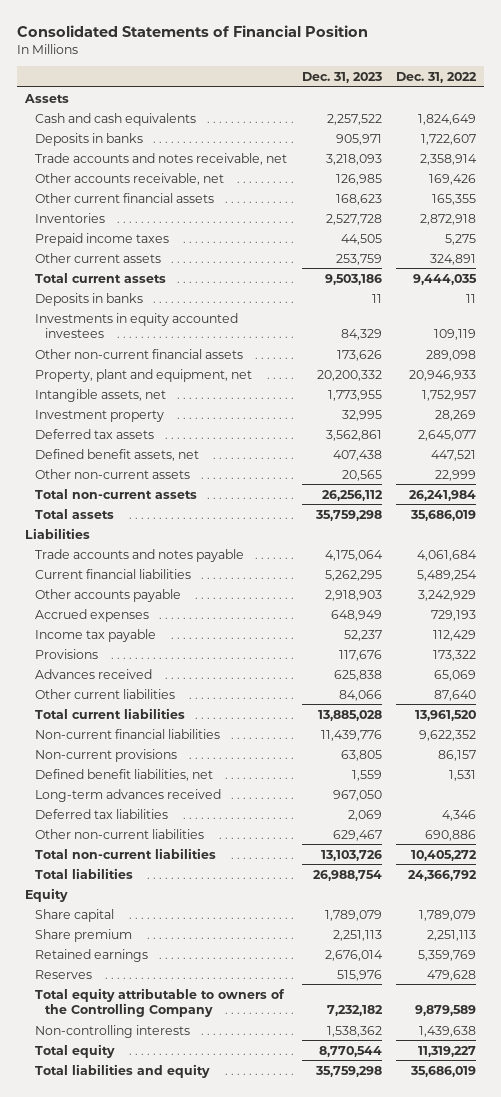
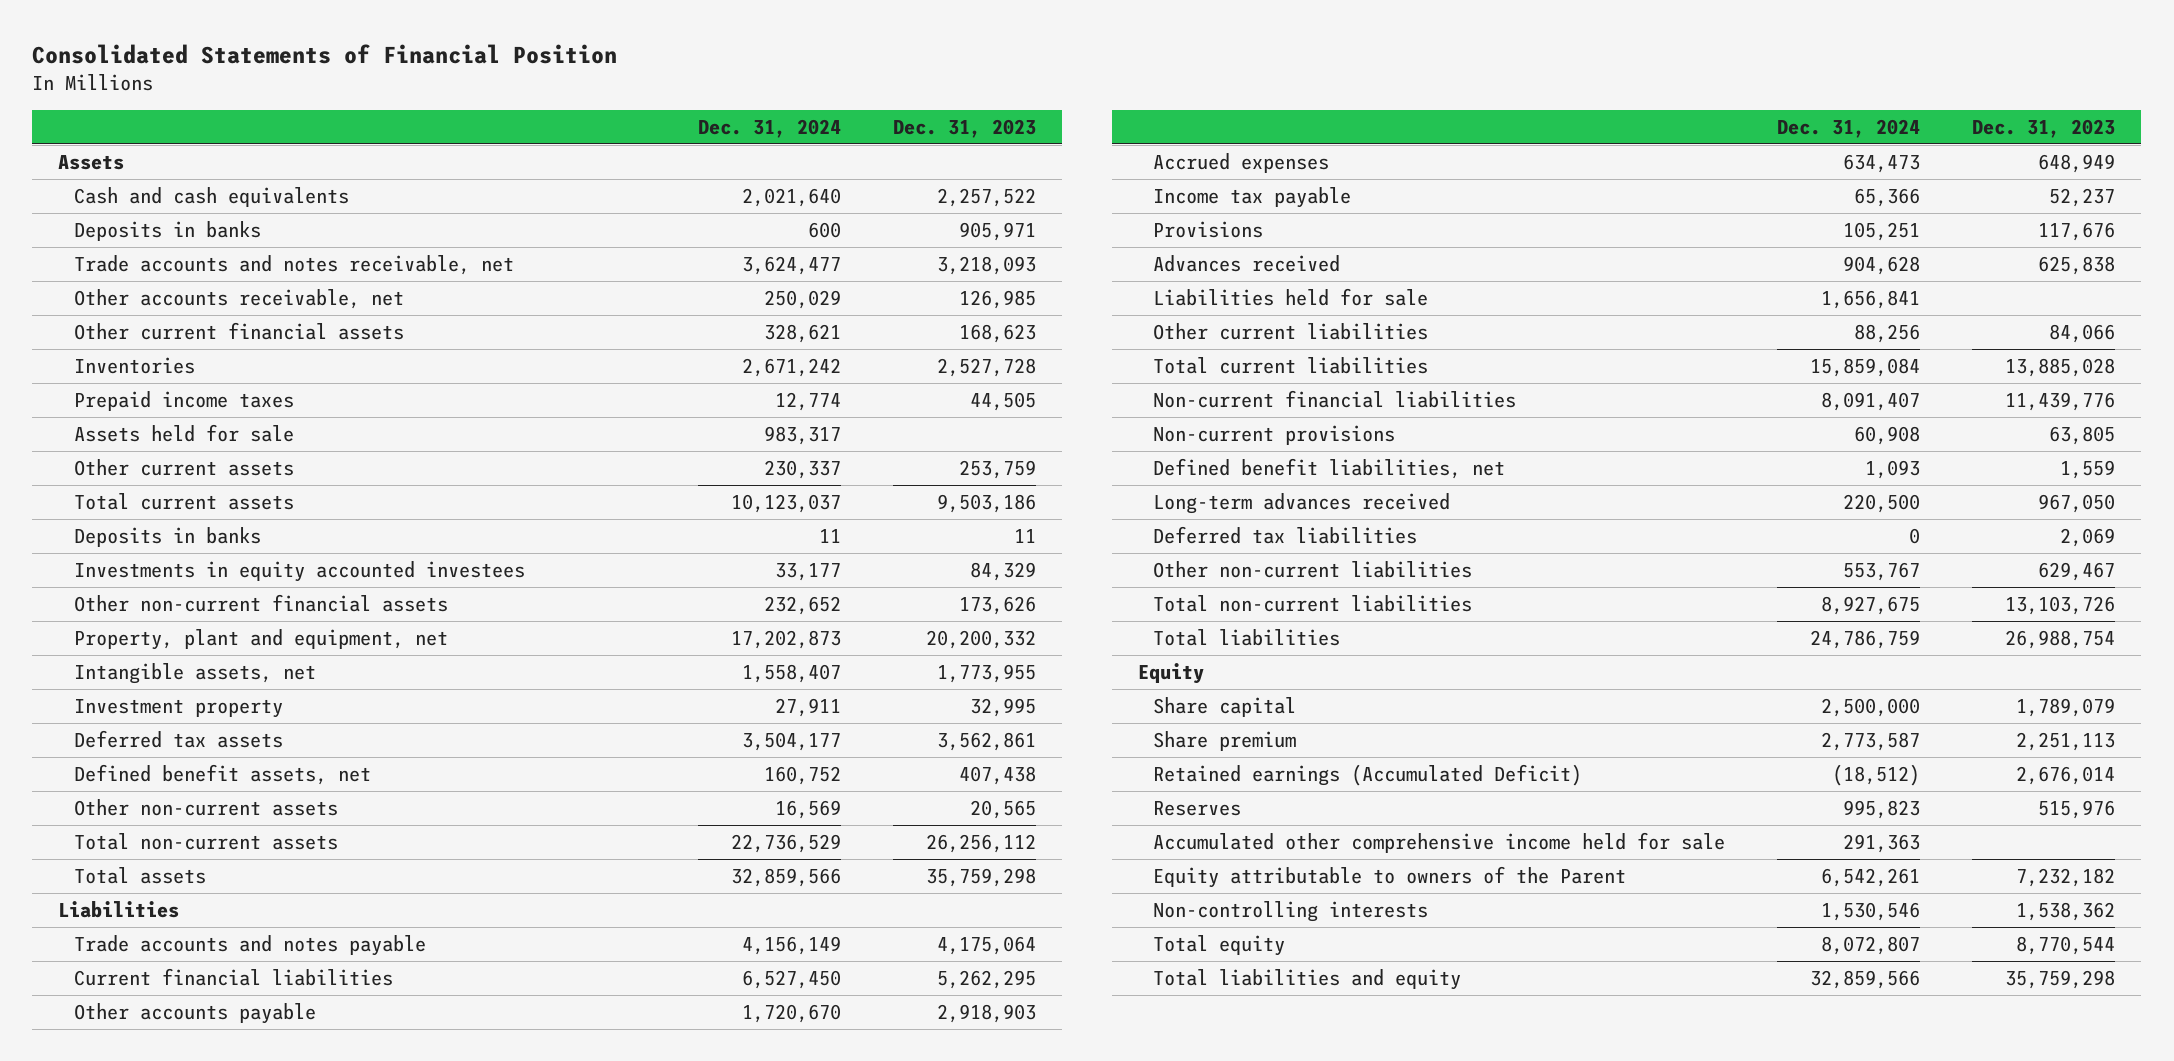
[396,71,478,83] Dec. 31, 2022 -> none
none -> [697,118,841,138] Dec. 31, 2024
none -> [73,423,294,442] Assets held for sale
none -> [1152,287,1428,306] Liabilities held for sale
[35,948,149,962] Retained earnings -> [1152,763,1582,786] Retained earnings (Accumulated Deficit)
none -> [1152,831,1725,853] Accumulated other comprehensive income held for sale
[35,987,286,1018] Total equity attributable to owners of the Controlling Company -> [1152,865,1626,888] Equity attributable to owners of the Parent

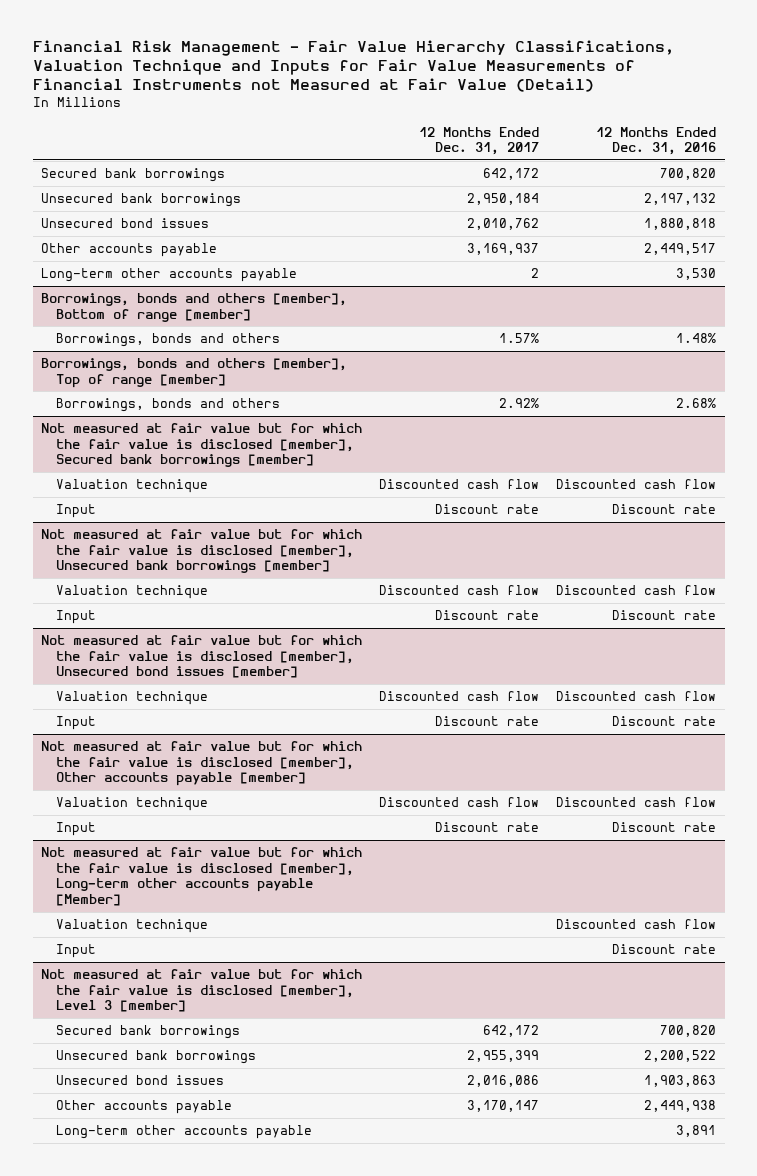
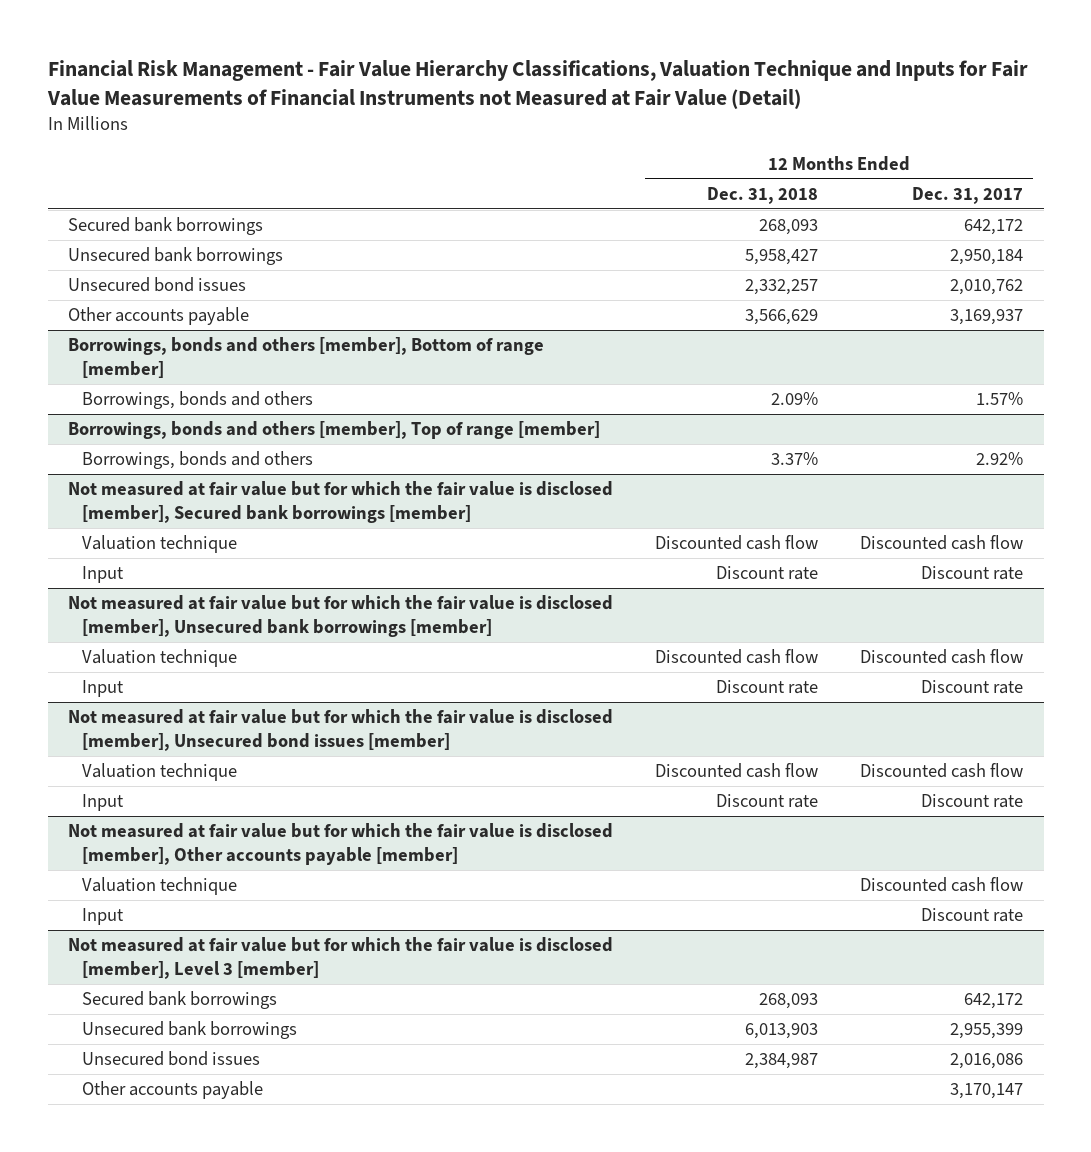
[596,126,717,156] 12 Months Ended Dec. 31, 2016 -> none
none -> [707,186,819,204] Dec. 31, 2018
[41,268,298,283] Long-term other accounts payable -> none
[41,847,363,907] Not measured at fair value but for which the fair value is disclosed [member], Long-term other accounts payable [Member] -> none
[56,919,209,934] Valuation technique -> none
[56,944,97,959] Input -> none
[56,1125,313,1140] Long-term other accounts payable -> none

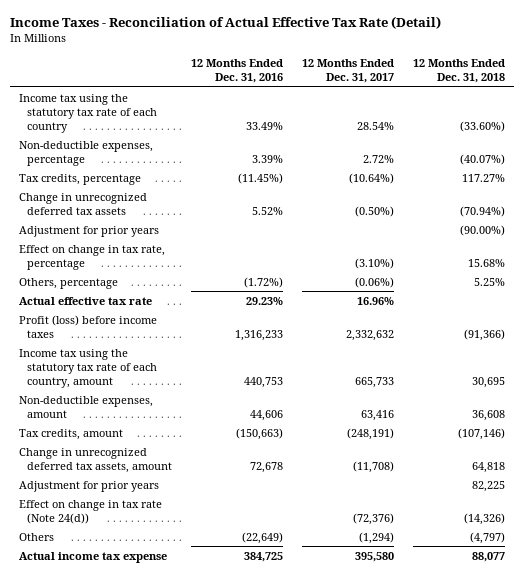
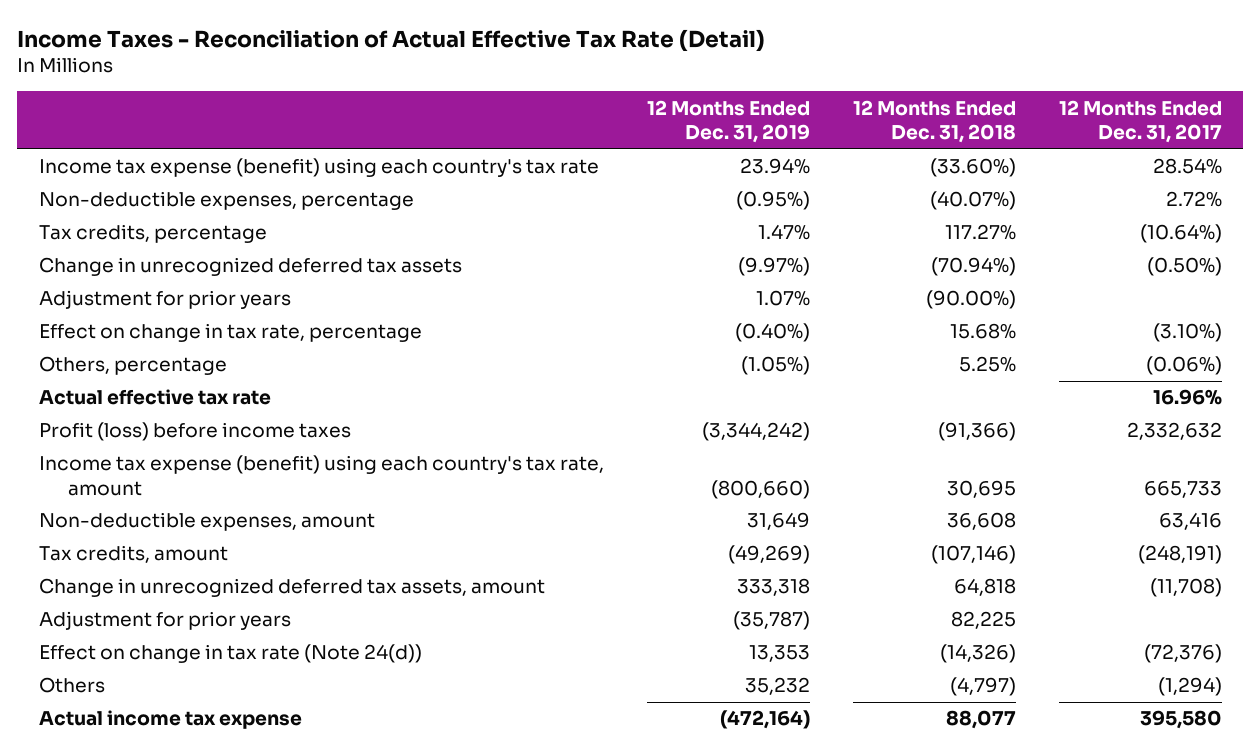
[191,59,284,84] 12 Months Ended Dec. 31, 2016 -> none
none -> [646,99,810,144] 12 Months Ended Dec. 31, 2019
[19,93,158,133] Income tax using the statutory tax rate of each country -> [38,158,599,178] Income tax expense (benefit) using each country's tax rate
[19,348,158,388] Income tax using the statutory tax rate of each country, amount -> [38,455,604,496] Income tax expense (benefit) using each country's tax rate, amount

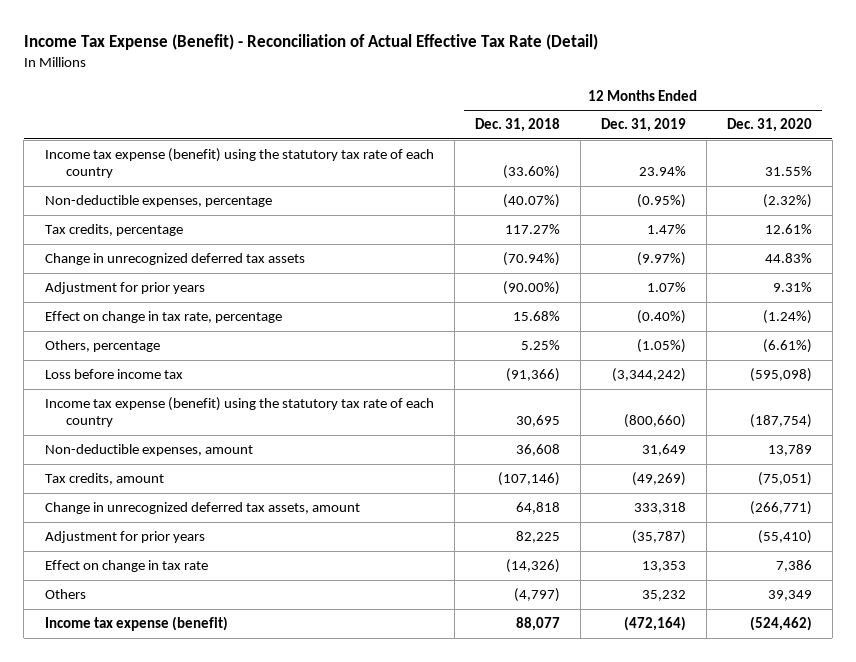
[17,28,766,52] Income Taxes - Reconciliation of Actual Effective Tax Rate (Detail) -> [23,33,598,50] Income Tax Expense (Benefit) - Reconciliation of Actual Effective Tax Rate (Detail)
[1058,99,1222,144] 12 Months Ended Dec. 31, 2017 -> none
none -> [726,118,812,133] Dec. 31, 2020
[38,158,599,178] Income tax expense (benefit) using each country's tax rate -> [44,148,434,179] Income tax expense (benefit) using the statutory tax rate of each country
[38,389,271,406] Actual effective tax rate -> none
[38,422,351,442] Profit (loss) before income taxes -> [44,369,183,380] Loss before income tax
[38,455,604,496] Income tax expense (benefit) using each country's tax rate, amount -> [44,397,434,428] Income tax expense (benefit) using the statutory tax rate of each country
[38,644,422,664] Effect on change in tax rate (Note 24(d)) -> [44,560,208,573] Effect on change in tax rate
[38,710,302,730] Actual income tax expense -> [44,616,228,632] Income tax expense (benefit)

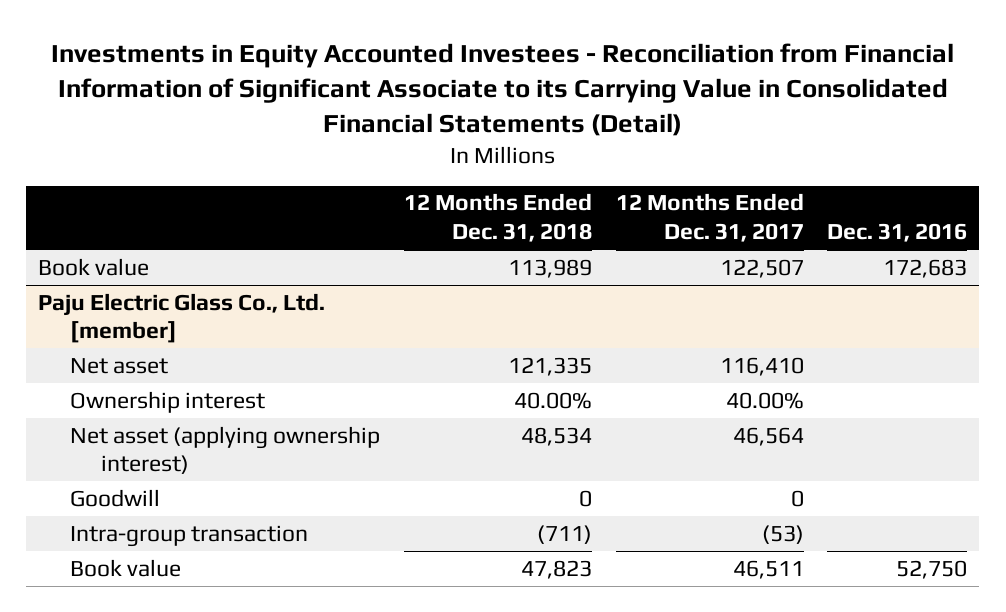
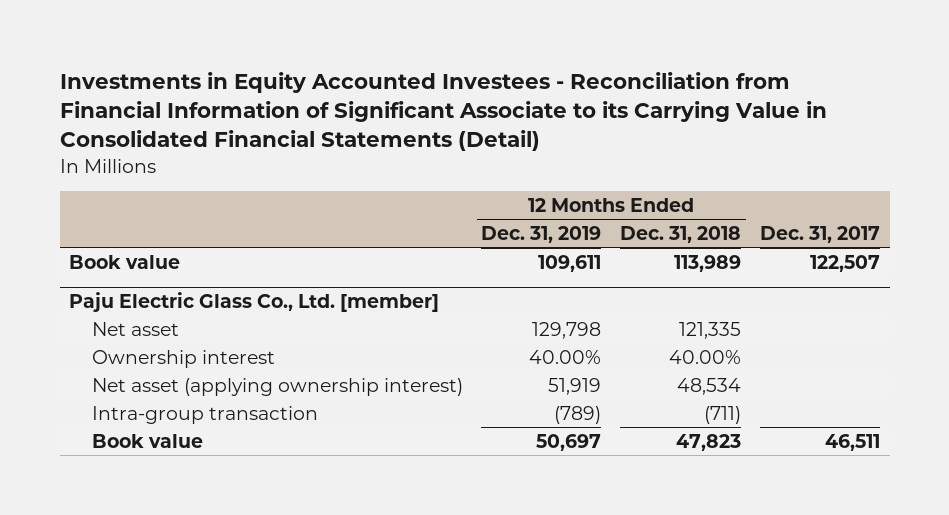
[615,193,804,243] 12 Months Ended Dec. 31, 2017 -> none
[827,223,968,243] Dec. 31, 2016 -> none
none -> [481,225,602,243] Dec. 31, 2019
none -> [760,225,881,243] Dec. 31, 2017
[69,488,160,507] Goodwill -> none

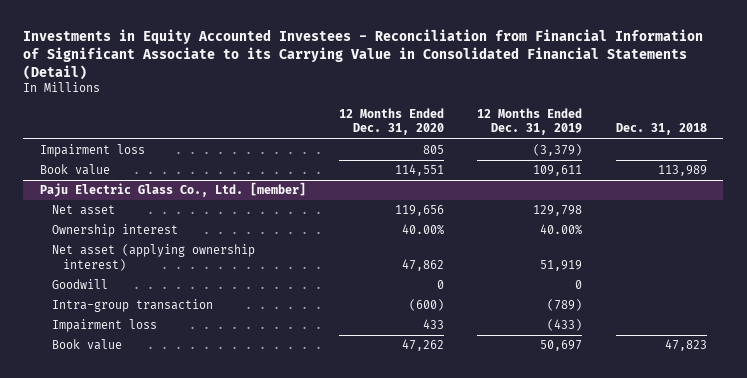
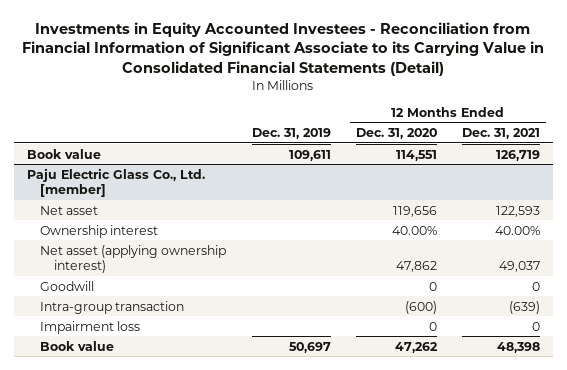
[477,107,583,136] 12 Months Ended Dec. 31, 2019 -> none
[615,123,707,136] Dec. 31, 2018 -> none
none -> [251,128,331,140] Dec. 31, 2019
none -> [462,128,541,140] Dec. 31, 2021
[39,144,145,158] Impairment loss -> none
[423,319,445,330] 433 -> [428,321,437,331] 0

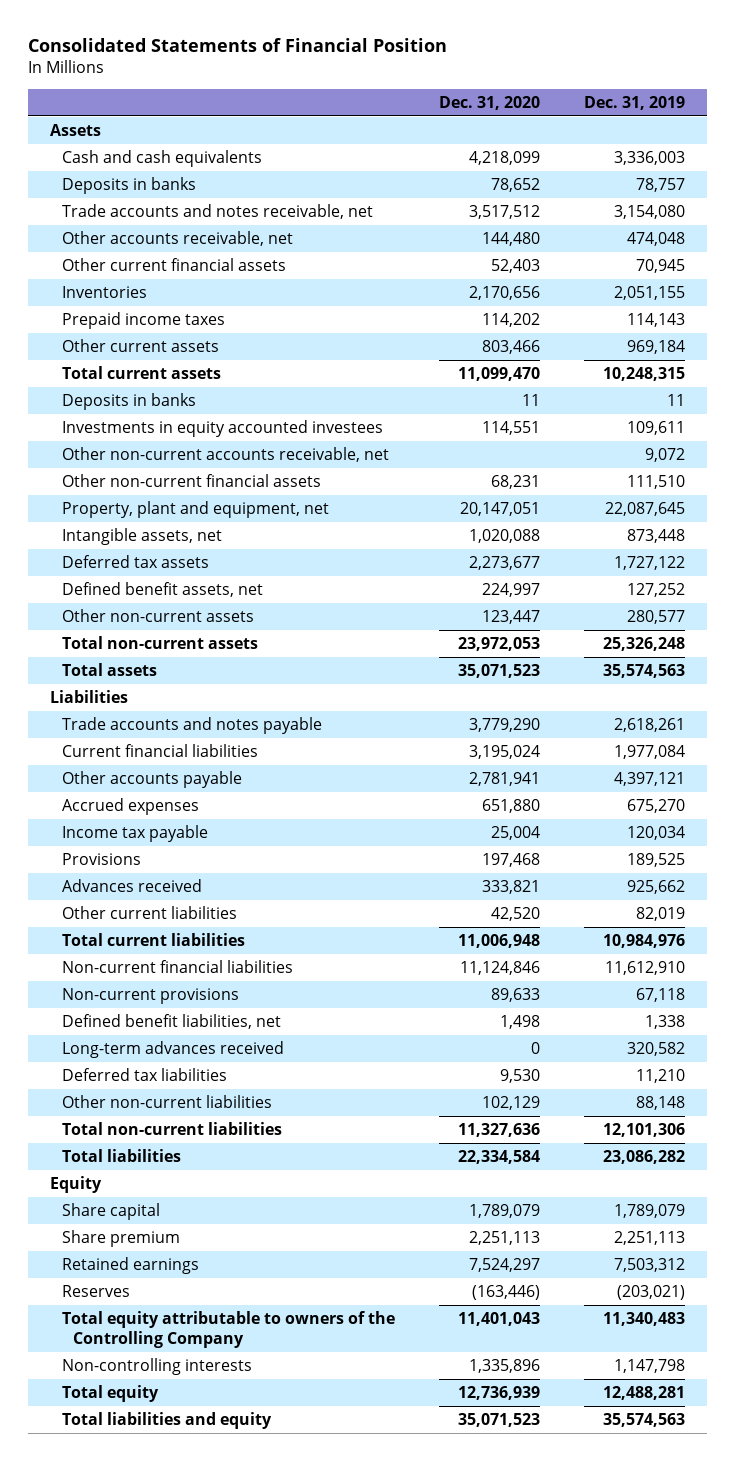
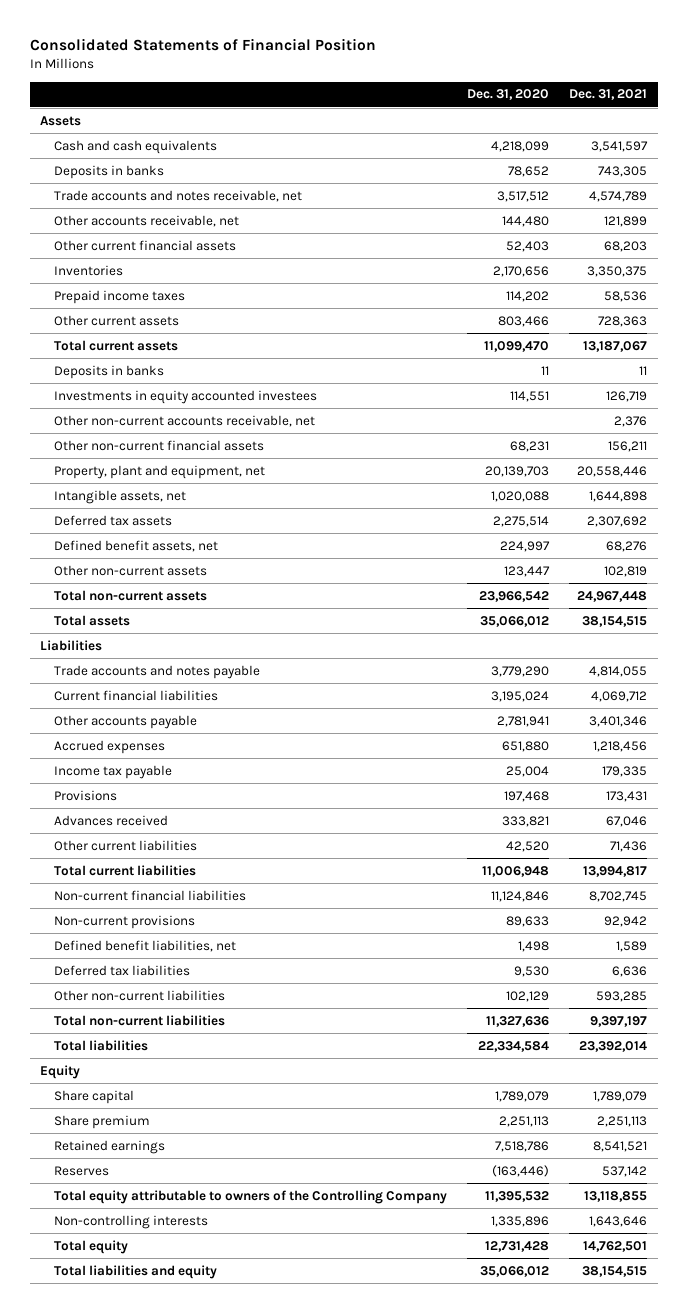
[583,95,685,110] Dec. 31, 2019 -> none
none -> [569,89,648,101] Dec. 31, 2021
[459,502,540,517] 20,147,051 -> [484,465,549,477] 20,139,703
[468,556,540,571] 2,273,677 -> [492,515,549,527] 2,275,514
[457,637,540,652] 23,972,053 -> [478,590,549,602] 23,966,542
[457,664,540,679] 35,071,523 -> [479,615,549,627] 35,066,012
[61,1041,284,1059] Long-term advances received -> none
[468,1258,540,1273] 7,524,297 -> [494,1140,549,1152] 7,518,786
[457,1312,540,1327] 11,401,043 -> [484,1190,549,1202] 11,395,532
[457,1386,540,1401] 12,736,939 -> [484,1240,549,1252] 12,731,428
[457,1413,540,1428] 35,071,523 -> [479,1265,549,1277] 35,066,012

